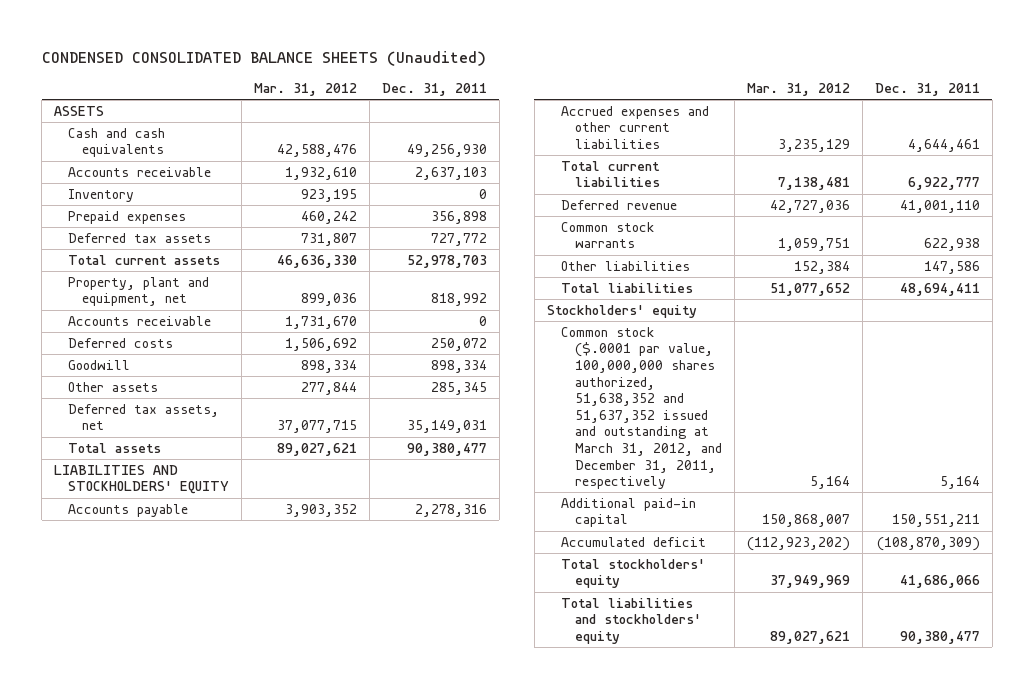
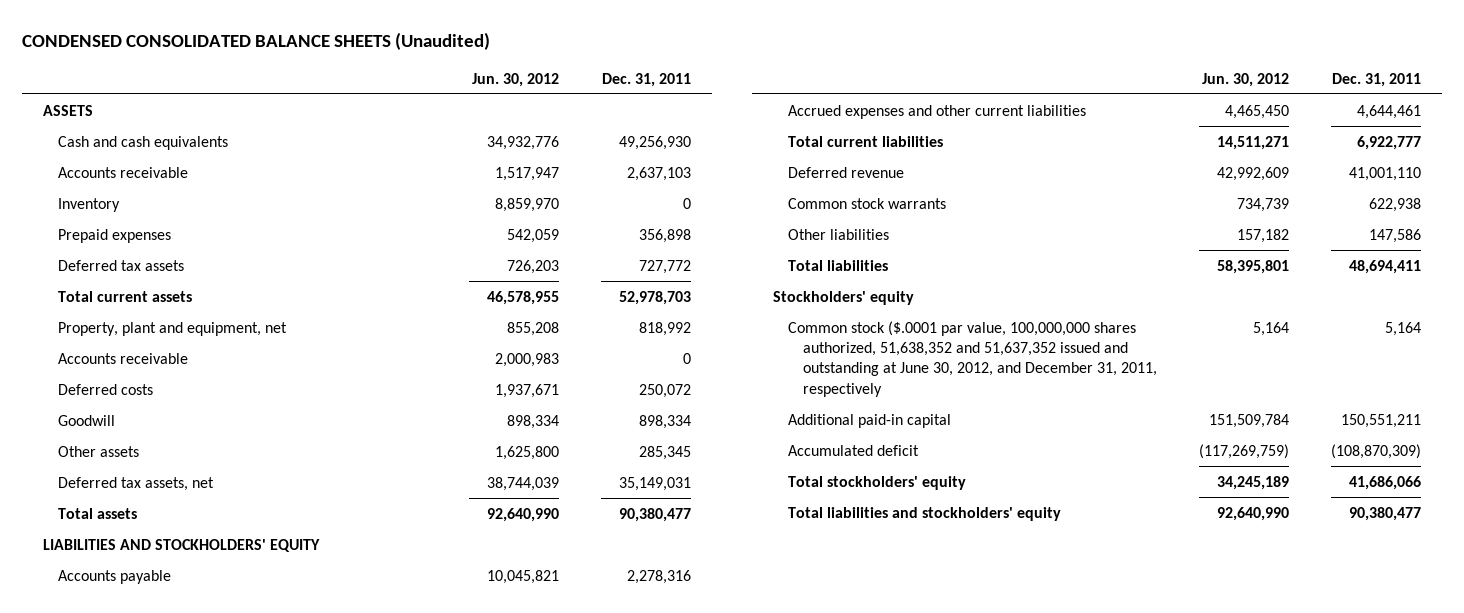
[253,83,357,97] Mar. 31, 2012 -> none
none -> [471,72,559,87] Jun. 30, 2012
[560,326,722,490] Common stock ($.0001 par value, 100,000,000 shares authorized, 51,638,352 and 51,637,352 issued and outstanding at March 31, 2012, and December 31, 2011, respectively -> [787,320,1157,397] Common stock ($.0001 par value, 100,000,000 shares authorized, 51,638,352 and 51,637,352 issued and outstanding at June 30, 2012, and December 31, 2011, respectively

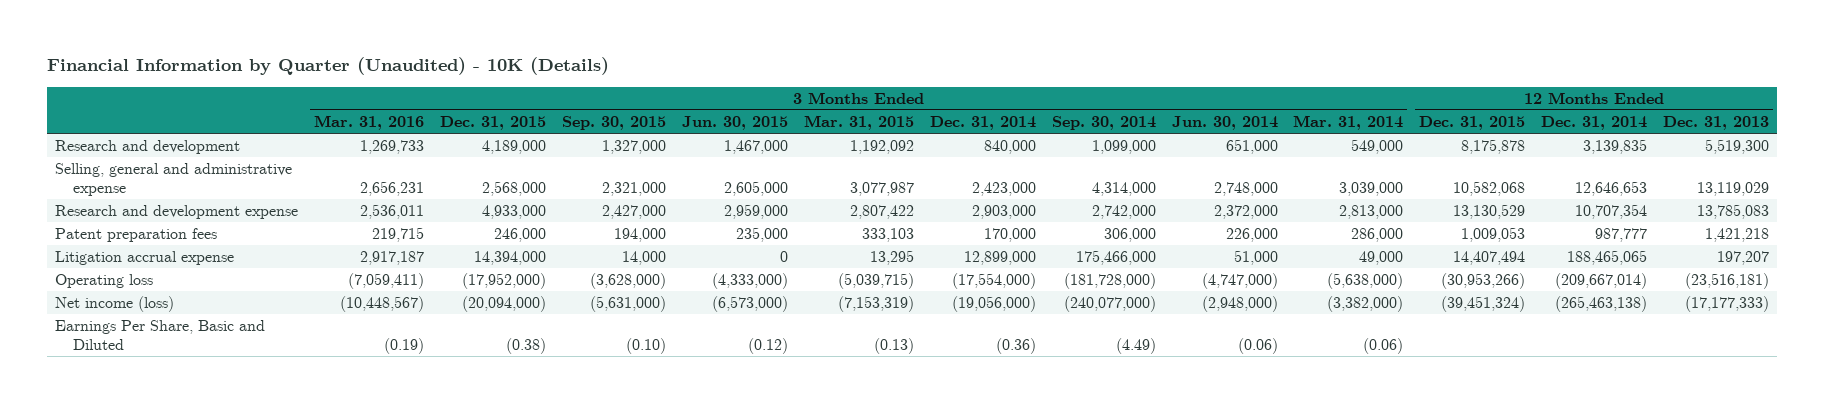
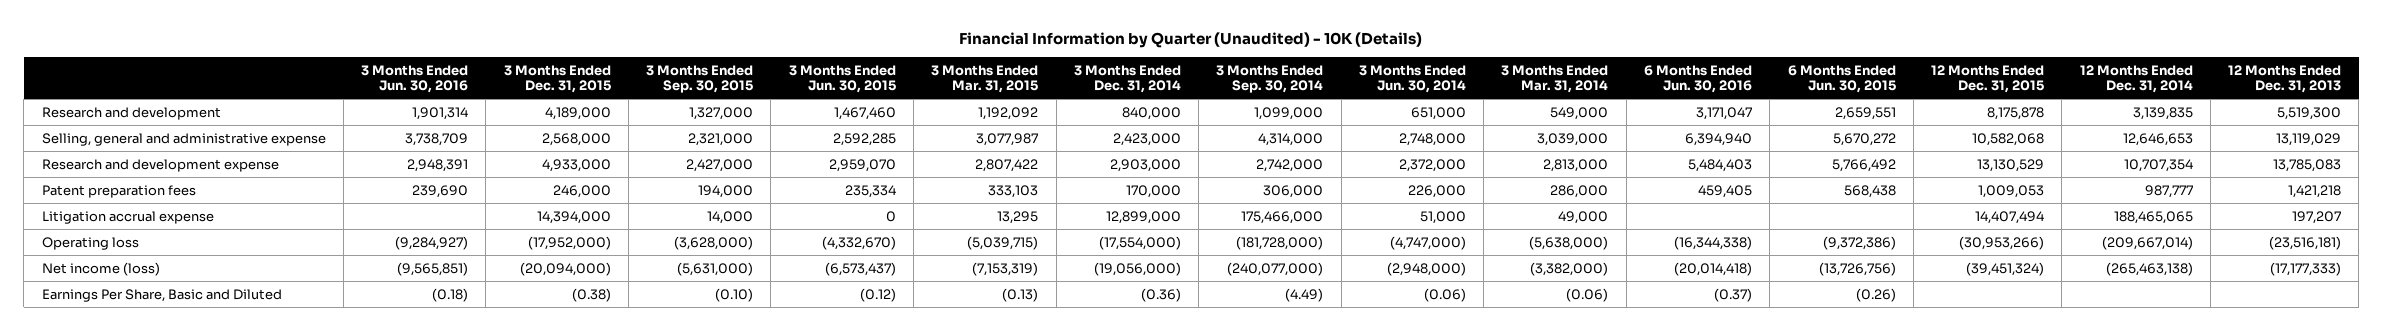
[313,114,424,130] Mar. 31, 2016 -> none
none -> [361,64,469,94] 3 Months Ended Jun. 30, 2016
none -> [1643,64,1752,94] 6 Months Ended Jun. 30, 2016
none -> [1787,64,1896,94] 6 Months Ended Jun. 30, 2015
[723,140,788,155] 1,467,000 -> [833,106,896,120] 1,467,460
[723,181,788,197] 2,605,000 -> [832,132,896,146] 2,592,285
[723,204,788,220] 2,959,000 -> [828,158,896,172] 2,959,070
[735,227,788,243] 235,000 -> [844,184,896,198] 235,334
[711,273,788,290] (4,333,000) -> [821,235,896,250] (4,332,670)
[711,296,788,313] (6,573,000) -> [824,261,896,276] (6,573,437)

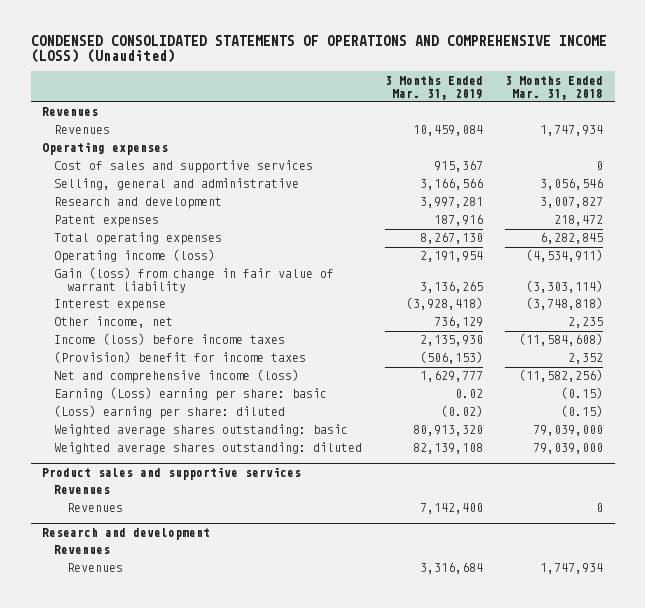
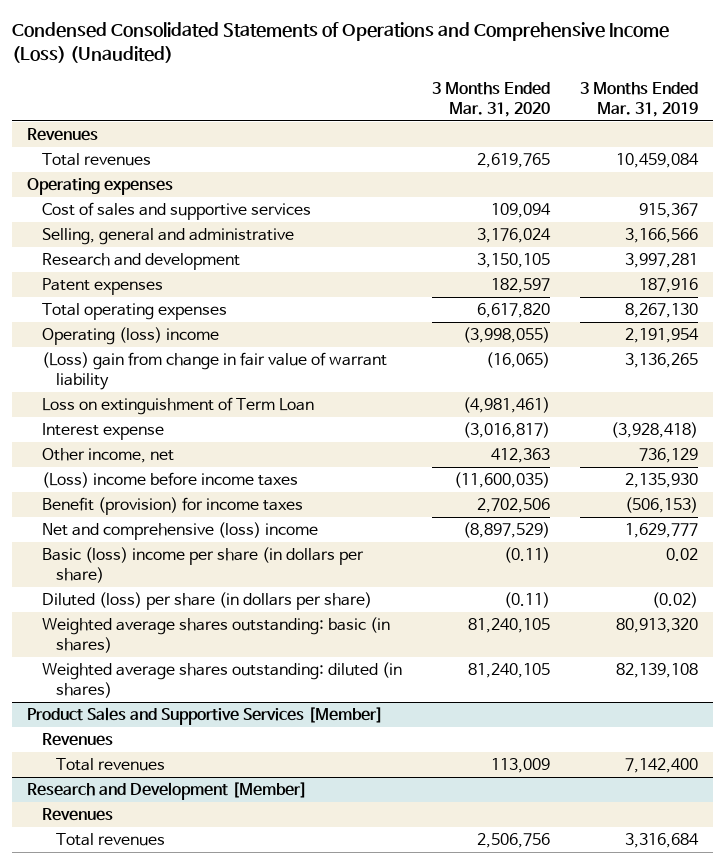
[30,35,607,64] CONDENSED CONSOLIDATED STATEMENTS OF OPERATIONS AND COMPREHENSIVE INCOME (LOSS) (Unaudited) -> [12,22,670,64] Condensed Consolidated Statements of Operations and Comprehensive Income (Loss) (Unaudited)
[505,75,604,100] 3 Months Ended Mar. 31, 2018 -> none
none -> [431,81,550,117] 3 Months Ended Mar. 31, 2020
[54,125,111,135] Revenues -> [41,153,151,167] Total revenues
[54,249,216,264] Operating income (loss) -> [41,327,219,346] Operating (loss) income
[54,267,335,294] Gain (loss) from change in fair value of warrant liability -> [41,352,387,390] (Loss) gain from change in fair value of warrant liability
none -> [41,397,314,416] Loss on extinguishment of Term Loan
[54,333,286,346] Income (loss) before income taxes -> [41,472,298,489] (Loss) income before income taxes
[54,351,307,364] (Provision) benefit for income taxes -> [41,497,303,516] Benefit (provision) for income taxes
[54,369,300,384] Net and comprehensive income (loss) -> [41,522,318,541] Net and comprehensive (loss) income
[54,387,328,402] Earning (Loss) earning per share: basic -> [41,547,364,583] Basic (loss) income per share (in dollars per share)
[54,405,286,420] (Loss) earning per share: diluted -> [41,592,372,611] Diluted (loss) per share (in dollars per share)
[54,424,349,437] Weighted average shares outstanding: basic -> [41,617,390,653] Weighted average shares outstanding: basic (in shares)
[54,442,363,455] Weighted average shares outstanding: diluted -> [41,662,402,698] Weighted average shares outstanding: diluted (in shares)
[41,466,301,480] Product sales and supportive services -> [27,707,384,726] Product Sales and Supportive Services [Member]
[66,503,123,513] Revenues -> [55,758,165,772] Total revenues
[41,527,210,540] Research and development -> [27,782,308,801] Research and Development [Member]
[66,563,123,573] Revenues -> [55,833,165,847] Total revenues

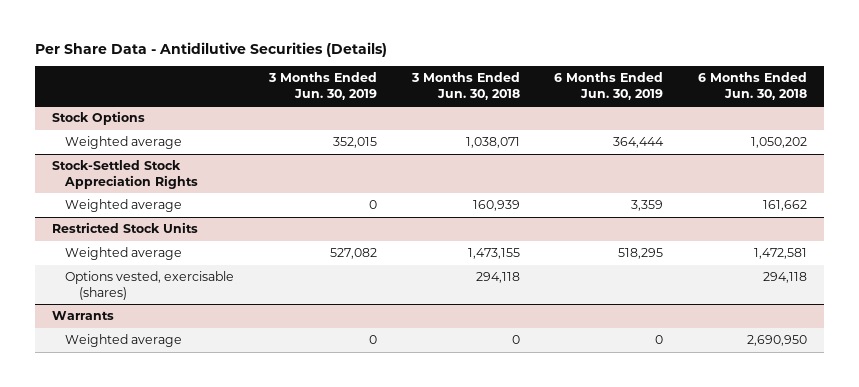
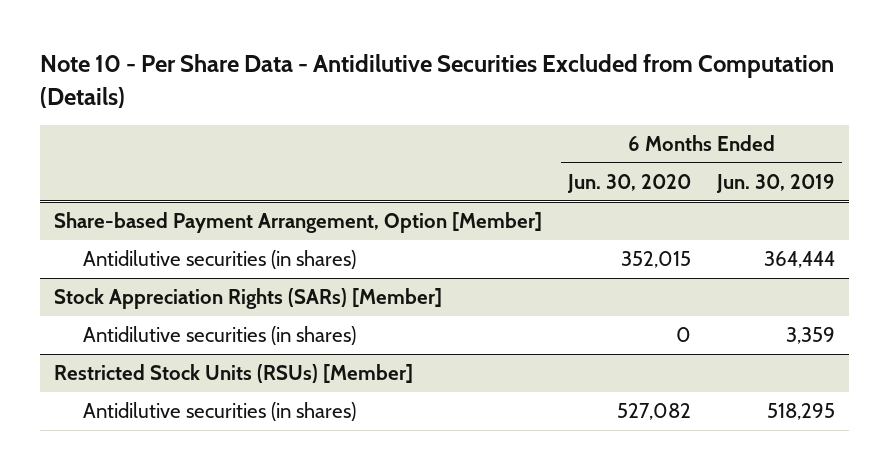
[34,41,387,57] Per Share Data - Antidilutive Securities (Details) -> [40,54,835,108] Note 10 - Per Share Data - Antidilutive Securities Excluded from Computation (Details)
[268,72,378,100] 3 Months Ended Jun. 30, 2019 -> none
[410,72,520,100] 3 Months Ended Jun. 30, 2018 -> none
[697,72,807,100] 6 Months Ended Jun. 30, 2018 -> none
none -> [566,174,691,194] Jun. 30, 2020
[65,271,235,300] Options vested, exercisable (shares) -> none
[52,311,115,321] Warrants -> none
[65,334,183,348] Weighted average -> none
[52,111,146,126] Stock Options -> [53,212,542,234] Share-based Payment Arrangement, Option [Member]
[65,136,183,150] Weighted average -> [83,250,357,270] Antidilutive securities (in shares)
[52,160,199,189] Stock-Settled Stock Appreciation Rights -> [53,288,442,310] Stock Appreciation Rights (SARs) [Member]
[65,199,183,213] Weighted average -> [83,326,357,346] Antidilutive securities (in shares)
[52,222,199,234] Restricted Stock Units -> [53,364,413,384] Restricted Stock Units (RSUs) [Member]
[65,247,183,261] Weighted average -> [83,402,357,422] Antidilutive securities (in shares)

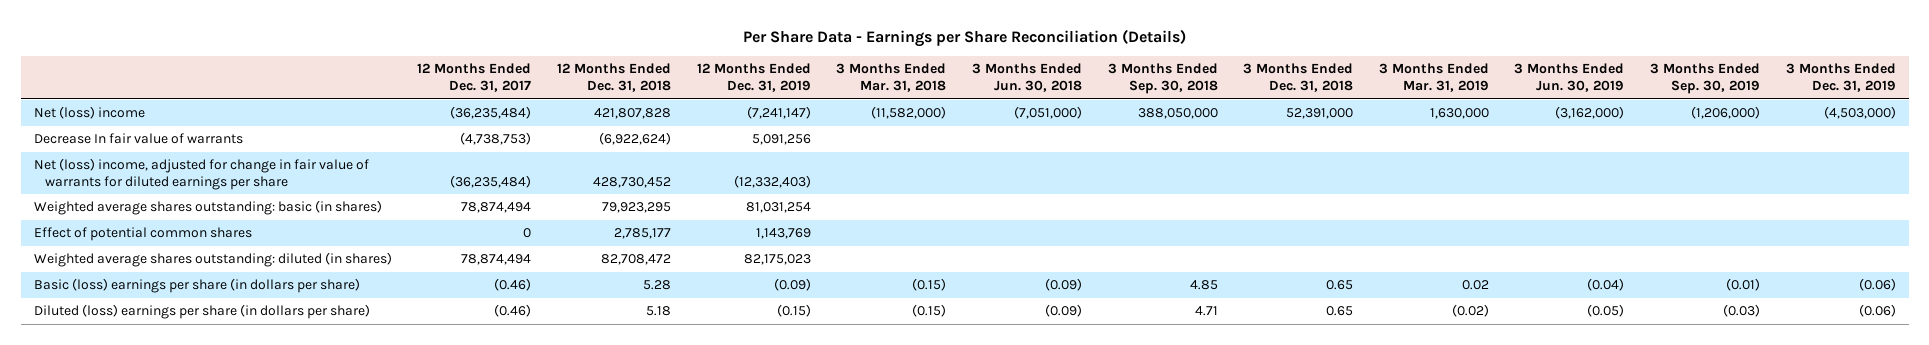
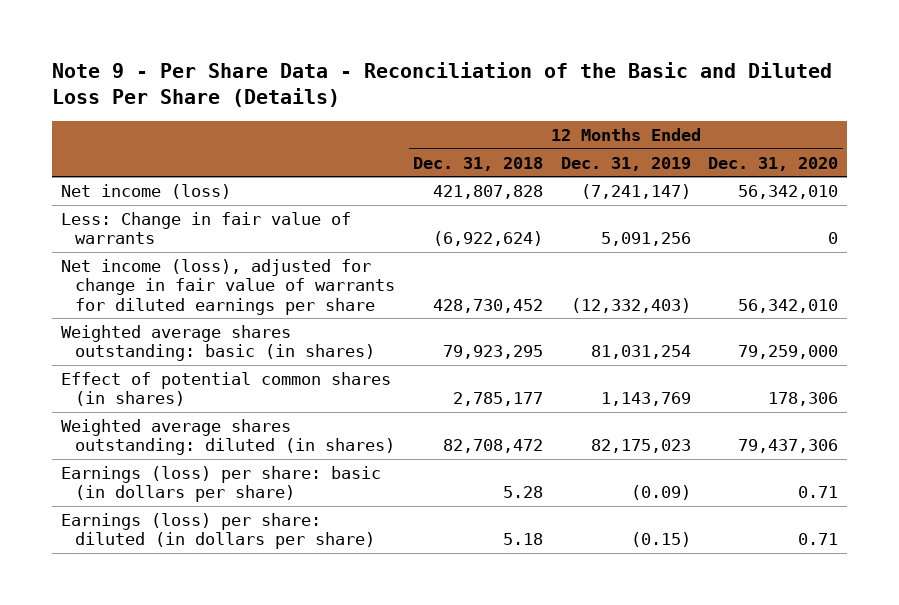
[742,29,1186,48] Per Share Data - Earnings per Share Reconciliation (Details) -> [52,62,833,108] Note 9 - Per Share Data - Reconciliation of the Basic and Diluted Loss Per Share (Details)
[417,63,532,93] 12 Months Ended Dec. 31, 2017 -> none
[836,63,947,93] 3 Months Ended Mar. 31, 2018 -> none
[971,63,1082,93] 3 Months Ended Jun. 30, 2018 -> none
[1107,63,1218,95] 3 Months Ended Sep. 30, 2018 -> none
[1243,63,1354,93] 3 Months Ended Dec. 31, 2018 -> none
[1378,63,1489,93] 3 Months Ended Mar. 31, 2019 -> none
[1514,63,1625,93] 3 Months Ended Jun. 30, 2019 -> none
[1650,63,1761,95] 3 Months Ended Sep. 30, 2019 -> none
[1785,63,1896,93] 3 Months Ended Dec. 31, 2019 -> none
none -> [708,156,839,171] Dec. 31, 2020
[33,106,145,120] Net (loss) income -> [61,183,232,199] Net income (loss)
[33,133,243,145] Decrease In fair value of warrants -> [61,211,352,245] Less: Change in fair value of warrants
[33,158,369,190] Net (loss) income, adjusted for change in fair value of warrants for diluted earnings per share -> [61,258,396,315] Net income (loss), adjusted for change in fair value of warrants for diluted earnings per share
[33,227,252,242] Effect of potential common shares -> [61,371,392,407] Effect of potential common shares (in shares)
[33,278,360,294] Basic (loss) earnings per share (in dollars per share) -> [61,465,382,503] Earnings (loss) per share: basic (in dollars per share)
[33,304,370,320] Diluted (loss) earnings per share (in dollars per share) -> [61,512,376,550] Earnings (loss) per share: diluted (in dollars per share)

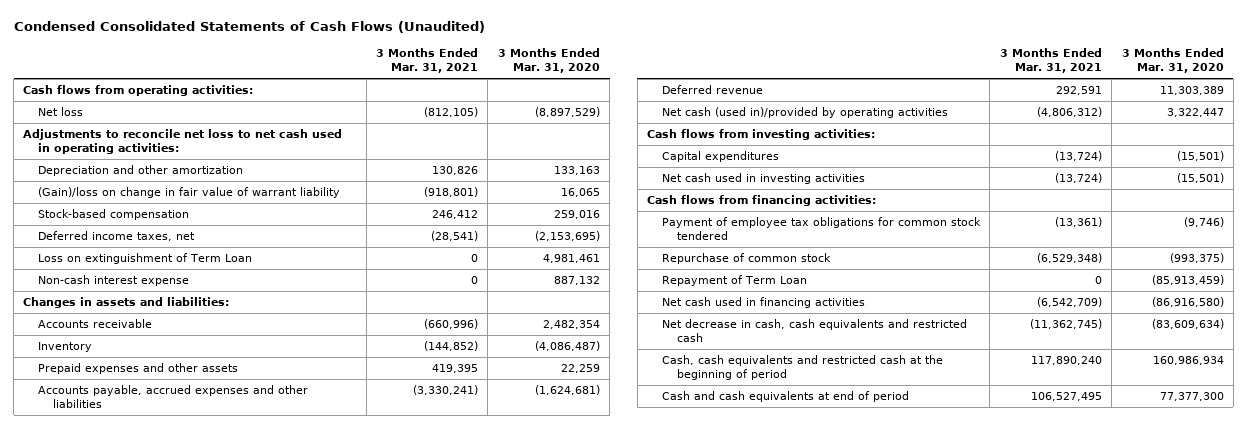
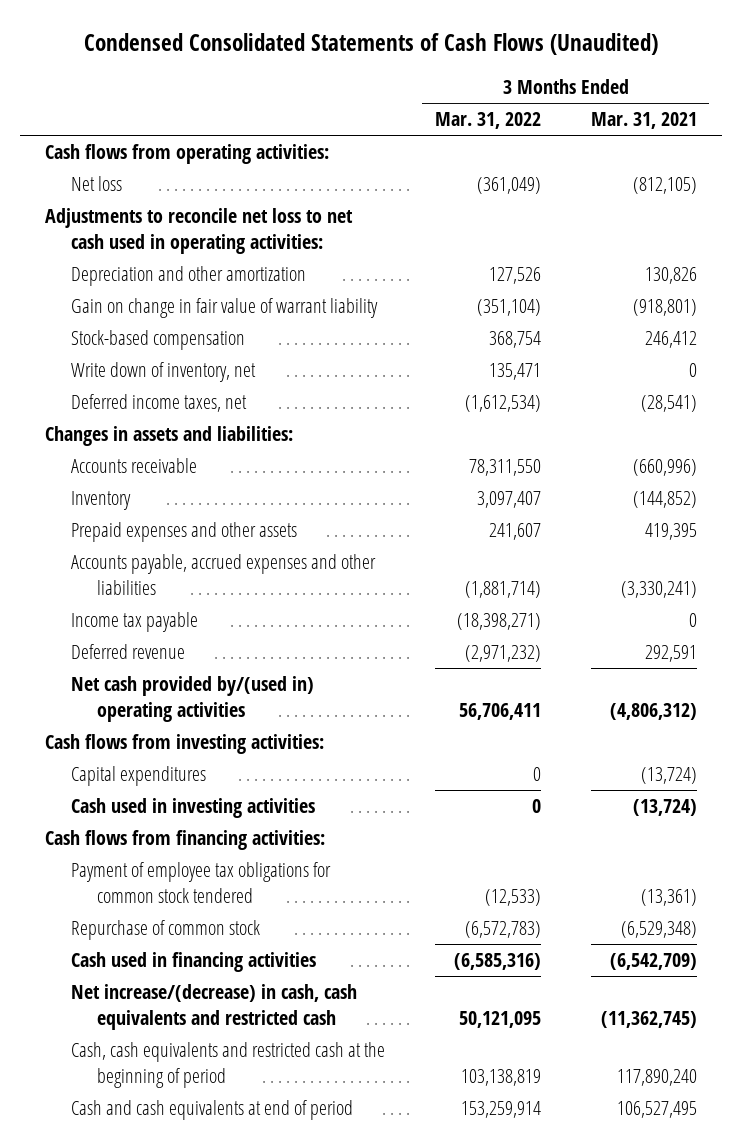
[497,47,600,74] 3 Months Ended Mar. 31, 2020 -> none
none -> [434,112,541,130] Mar. 31, 2022
[38,187,341,199] (Gain)/loss on change in fair value of warrant liability -> [70,298,378,319] Gain on change in fair value of warrant liability
none -> [70,362,256,383] Write down of inventory, net
[38,253,253,265] Loss on extinguishment of Term Loan -> none
[38,275,190,287] Non-cash interest expense -> none
none -> [70,612,198,633] Income tax payable
[662,107,949,119] Net cash (used in)/provided by operating activities -> [70,676,314,722] Net cash provided by/(used in) operating activities
[662,173,866,185] Net cash used in investing activities -> [70,798,315,819] Cash used in investing activities
[662,275,808,287] Repayment of Term Loan -> none
[662,297,866,309] Net cash used in financing activities -> [70,952,316,973] Cash used in financing activities
[662,319,968,343] Net decrease in cash, cash equivalents and restricted cash -> [70,984,357,1030] Net increase/(decrease) in cash, cash equivalents and restricted cash

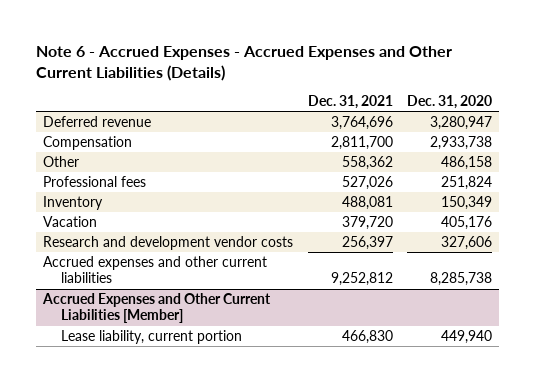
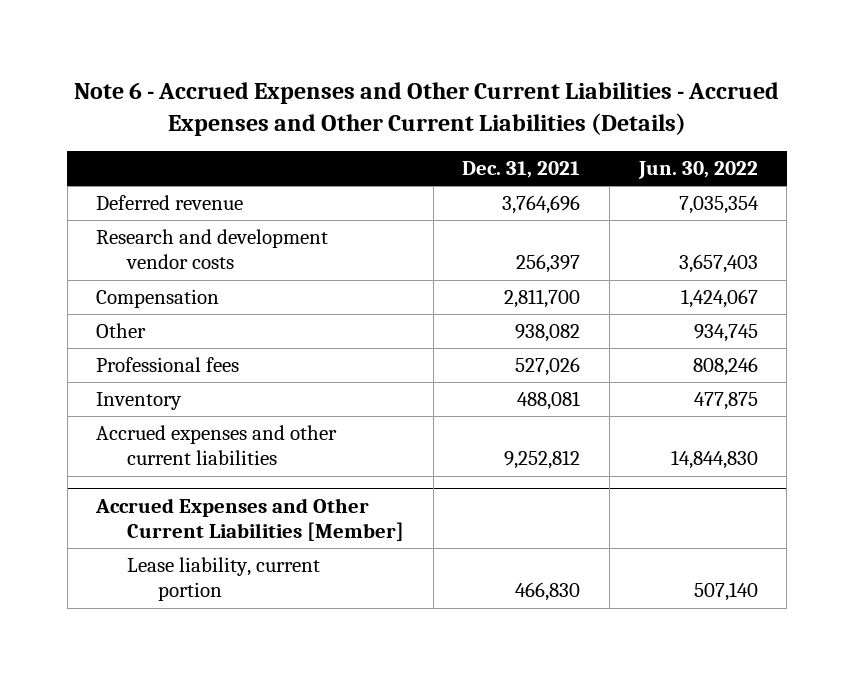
[36,46,453,81] Note 6 - Accrued Expenses - Accrued Expenses and Other Current Liabilities (Details) -> [73,81,779,136] Note 6 - Accrued Expenses and Other Current Liabilities - Accrued Expenses and Other Current Liabilities (Details)
[406,94,492,109] Dec. 31, 2020 -> none
none -> [637,161,758,180] Jun. 30, 2022
[43,235,294,250] Research and development vendor costs -> [96,229,329,270] Research and development vendor costs
[341,155,393,170] 558,362 -> [515,324,581,343] 938,082
[43,215,98,227] Vacation -> none

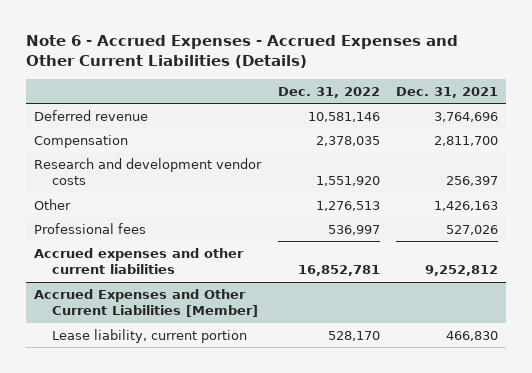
[73,81,779,136] Note 6 - Accrued Expenses and Other Current Liabilities - Accrued Expenses and Other Current Liabilities (Details) -> [26,35,459,69] Note 6 - Accrued Expenses - Accrued Expenses and Other Current Liabilities (Details)
[637,161,758,180] Jun. 30, 2022 -> none
none -> [277,87,380,99] Dec. 31, 2022
[96,229,329,270] Research and development vendor costs -> [34,157,263,186] Research and development vendor costs
[515,324,581,343] 938,082 -> [433,200,498,211] 1,426,163
[96,392,183,411] Inventory -> none

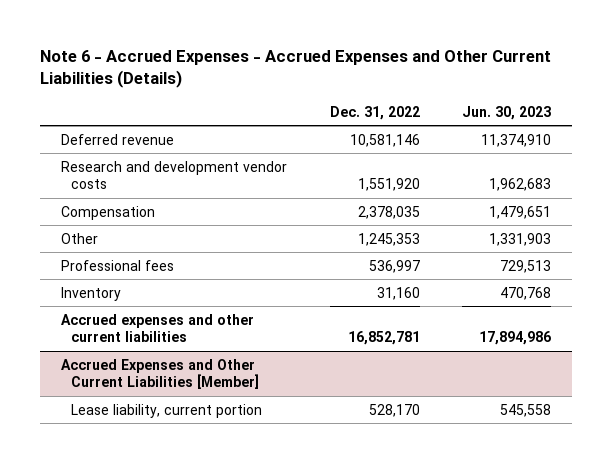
[395,87,498,99] Dec. 31, 2021 -> none
none -> [461,105,551,120] Jun. 30, 2023
[34,134,129,148] Compensation -> [61,205,156,220] Compensation
[315,200,380,211] 1,276,513 -> [357,232,420,246] 1,245,353
none -> [61,286,122,301] Inventory

